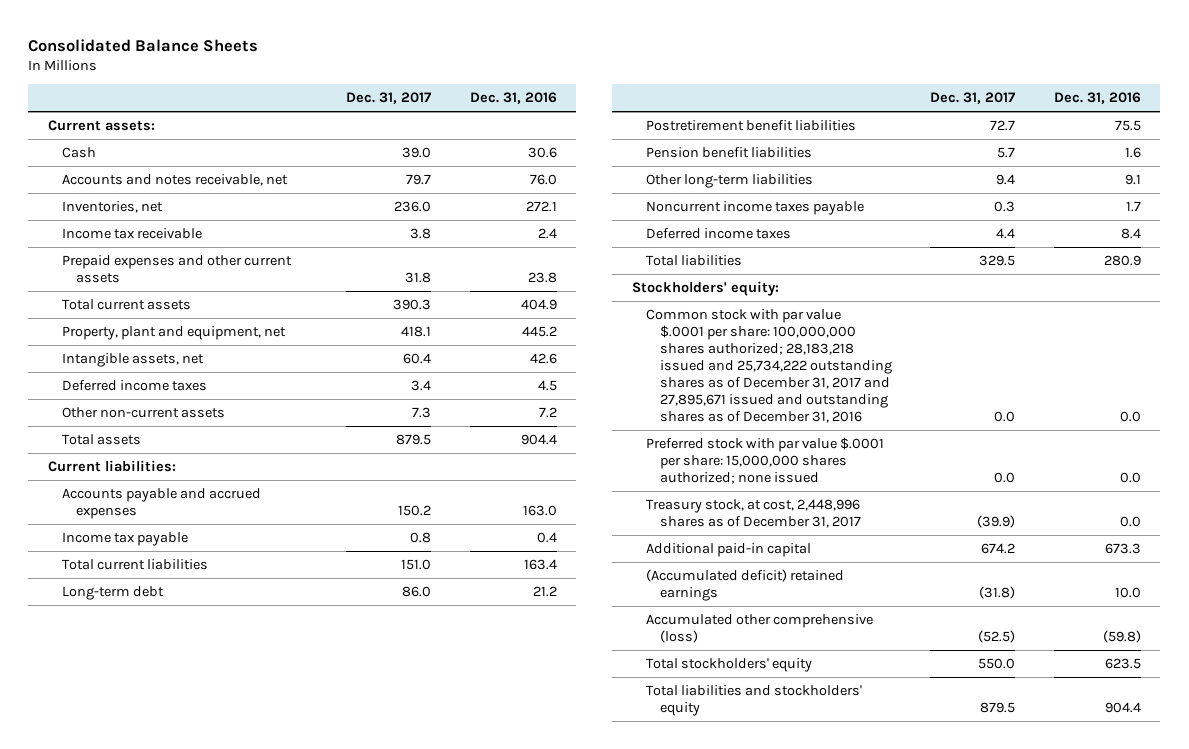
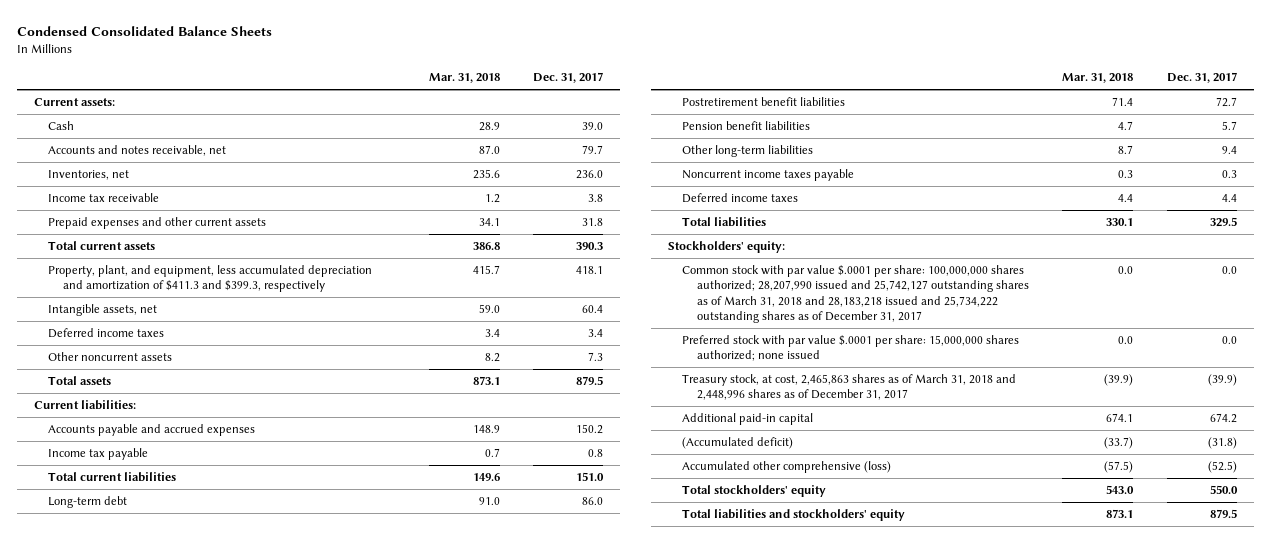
[28,38,259,52] Consolidated Balance Sheets -> [17,26,273,37] Condensed Consolidated Balance Sheets
[470,92,558,105] Dec. 31, 2016 -> none
none -> [428,73,500,84] Mar. 31, 2018
[61,325,286,340] Property, plant and equipment, net -> [48,264,373,293] Property, plant, and equipment, less accumulated depreciation and amortization of $411.3 and $399.3, respectively
[61,406,225,418] Other non-current assets -> [48,351,173,361] Other noncurrent assets
[645,308,892,423] Common stock with par value $.0001 per share: 100,000,000 shares authorized; 28,183,218 issued and 25,734,222 outstanding shares as of December 31, 2017 and 27,895,671 issued and outstanding shares as of December 31, 2016 -> [682,264,1029,324] Common stock with par value $.0001 per share: 100,000,000 shares authorized; 28,207,990 issued and 25,742,127 outstanding shares as of March 31, 2018 and 28,183,218 issued and 25,734,222 outstanding shares as of December 31, 2017
[645,498,861,528] Treasury stock, at cost, 2,448,996 shares as of December 31, 2017 -> [682,373,1017,401] Treasury stock, at cost, 2,465,863 shares as of March 31, 2018 and 2,448,996 shares as of December 31, 2017
[645,568,844,601] (Accumulated deficit) retained earnings -> [682,436,794,449] (Accumulated deficit)

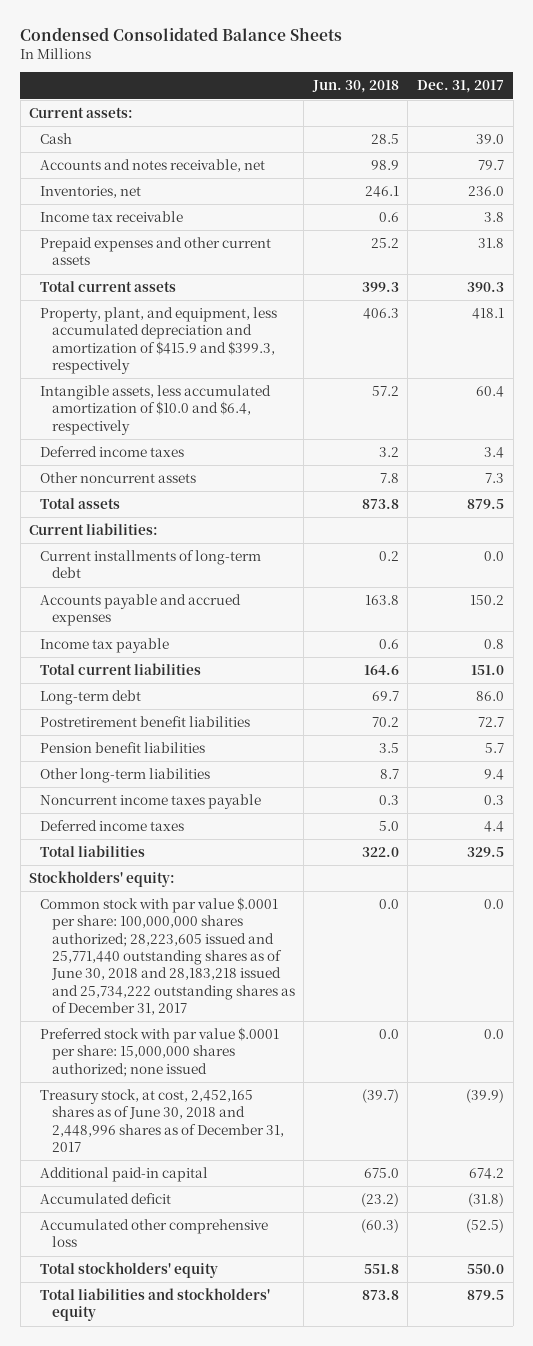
[428,73,500,84] Mar. 31, 2018 -> none
none -> [311,80,399,94] Jun. 30, 2018
[48,264,373,293] Property, plant, and equipment, less accumulated depreciation and amortization of $411.3 and $399.3, respectively -> [40,307,278,374] Property, plant, and equipment, less accumulated depreciation and amortization of $415.9 and $399.3, respectively
[48,303,158,316] Intangible assets, net -> [40,385,272,435] Intangible assets, less accumulated amortization of $10.0 and $6.4, respectively
none -> [40,550,262,579] Current installments of long-term debt
[682,264,1029,324] Common stock with par value $.0001 per share: 100,000,000 shares authorized; 28,207,990 issued and 25,742,127 outstanding shares as of March 31, 2018 and 28,183,218 issued and 25,734,222 outstanding shares as of December 31, 2017 -> [40,897,295,1015] Common stock with par value $.0001 per share: 100,000,000 shares authorized; 28,223,605 issued and 25,771,440 outstanding shares as of June 30, 2018 and 28,183,218 issued and 25,734,222 outstanding shares as of December 31, 2017
[682,373,1017,401] Treasury stock, at cost, 2,465,863 shares as of March 31, 2018 and 2,448,996 shares as of December 31, 2017 -> [40,1089,284,1152] Treasury stock, at cost, 2,452,165 shares as of June 30, 2018 and 2,448,996 shares as of December 31, 2017
[682,436,794,449] (Accumulated deficit) -> [40,1193,172,1205] Accumulated deficit
[682,460,892,473] Accumulated other comprehensive (loss) -> [40,1219,269,1248] Accumulated other comprehensive loss

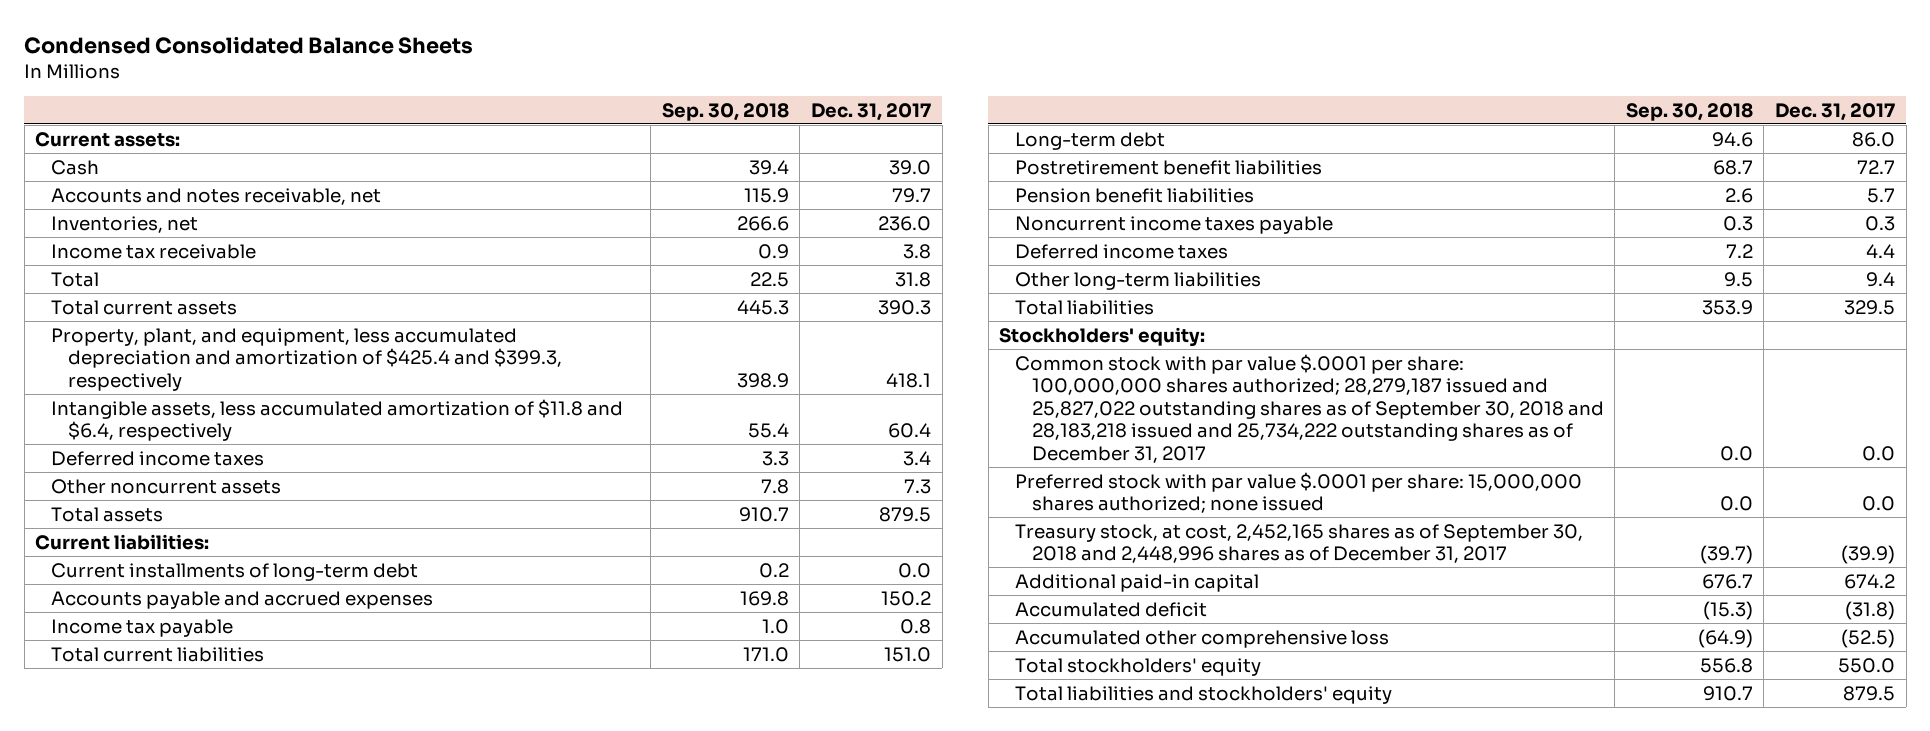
[311,80,399,94] Jun. 30, 2018 -> none
none -> [661,102,789,121] Sep. 30, 2018
[40,237,272,266] Prepaid expenses and other current assets -> [51,271,100,287] Total
[40,307,278,374] Property, plant, and equipment, less accumulated depreciation and amortization of $415.9 and $399.3, respectively -> [51,327,562,391] Property, plant, and equipment, less accumulated depreciation and amortization of $425.4 and $399.3, respectively
[40,385,272,435] Intangible assets, less accumulated amortization of $10.0 and $6.4, respectively -> [51,398,624,442] Intangible assets, less accumulated amortization of $11.8 and $6.4, respectively
[40,768,211,784] Other long-term liabilities -> [1015,271,1262,290] Other long-term liabilities
[40,897,295,1015] Common stock with par value $.0001 per share: 100,000,000 shares authorized; 28,223,605 issued and 25,771,440 outstanding shares as of June 30, 2018 and 28,183,218 issued and 25,734,222 outstanding shares as of December 31, 2017 -> [1015,353,1604,463] Common stock with par value $.0001 per share: 100,000,000 shares authorized; 28,279,187 issued and 25,827,022 outstanding shares as of September 30, 2018 and 28,183,218 issued and 25,734,222 outstanding shares as of December 31, 2017
[40,1089,284,1152] Treasury stock, at cost, 2,452,165 shares as of June 30, 2018 and 2,448,996 shares as of December 31, 2017 -> [1015,523,1584,564] Treasury stock, at cost, 2,452,165 shares as of September 30, 2018 and 2,448,996 shares as of December 31, 2017

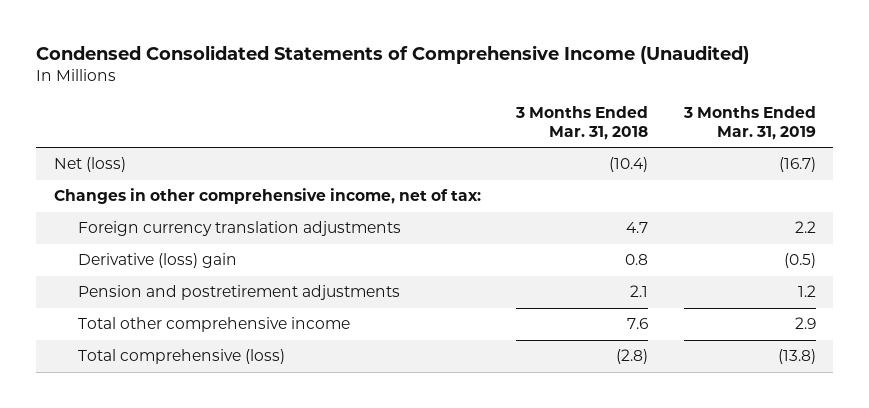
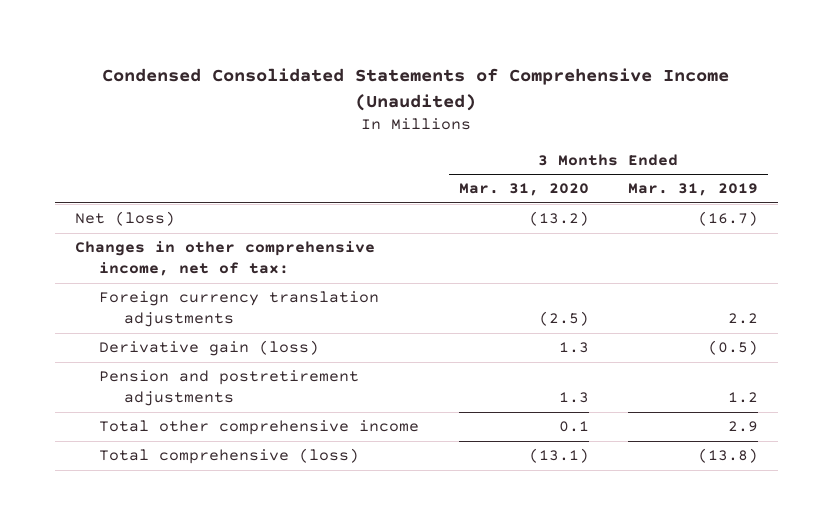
[515,105,649,141] 3 Months Ended Mar. 31, 2018 -> none
none -> [458,183,589,197] Mar. 31, 2020
[78,253,238,269] Derivative (loss) gain -> [99,340,320,357] Derivative gain (loss)

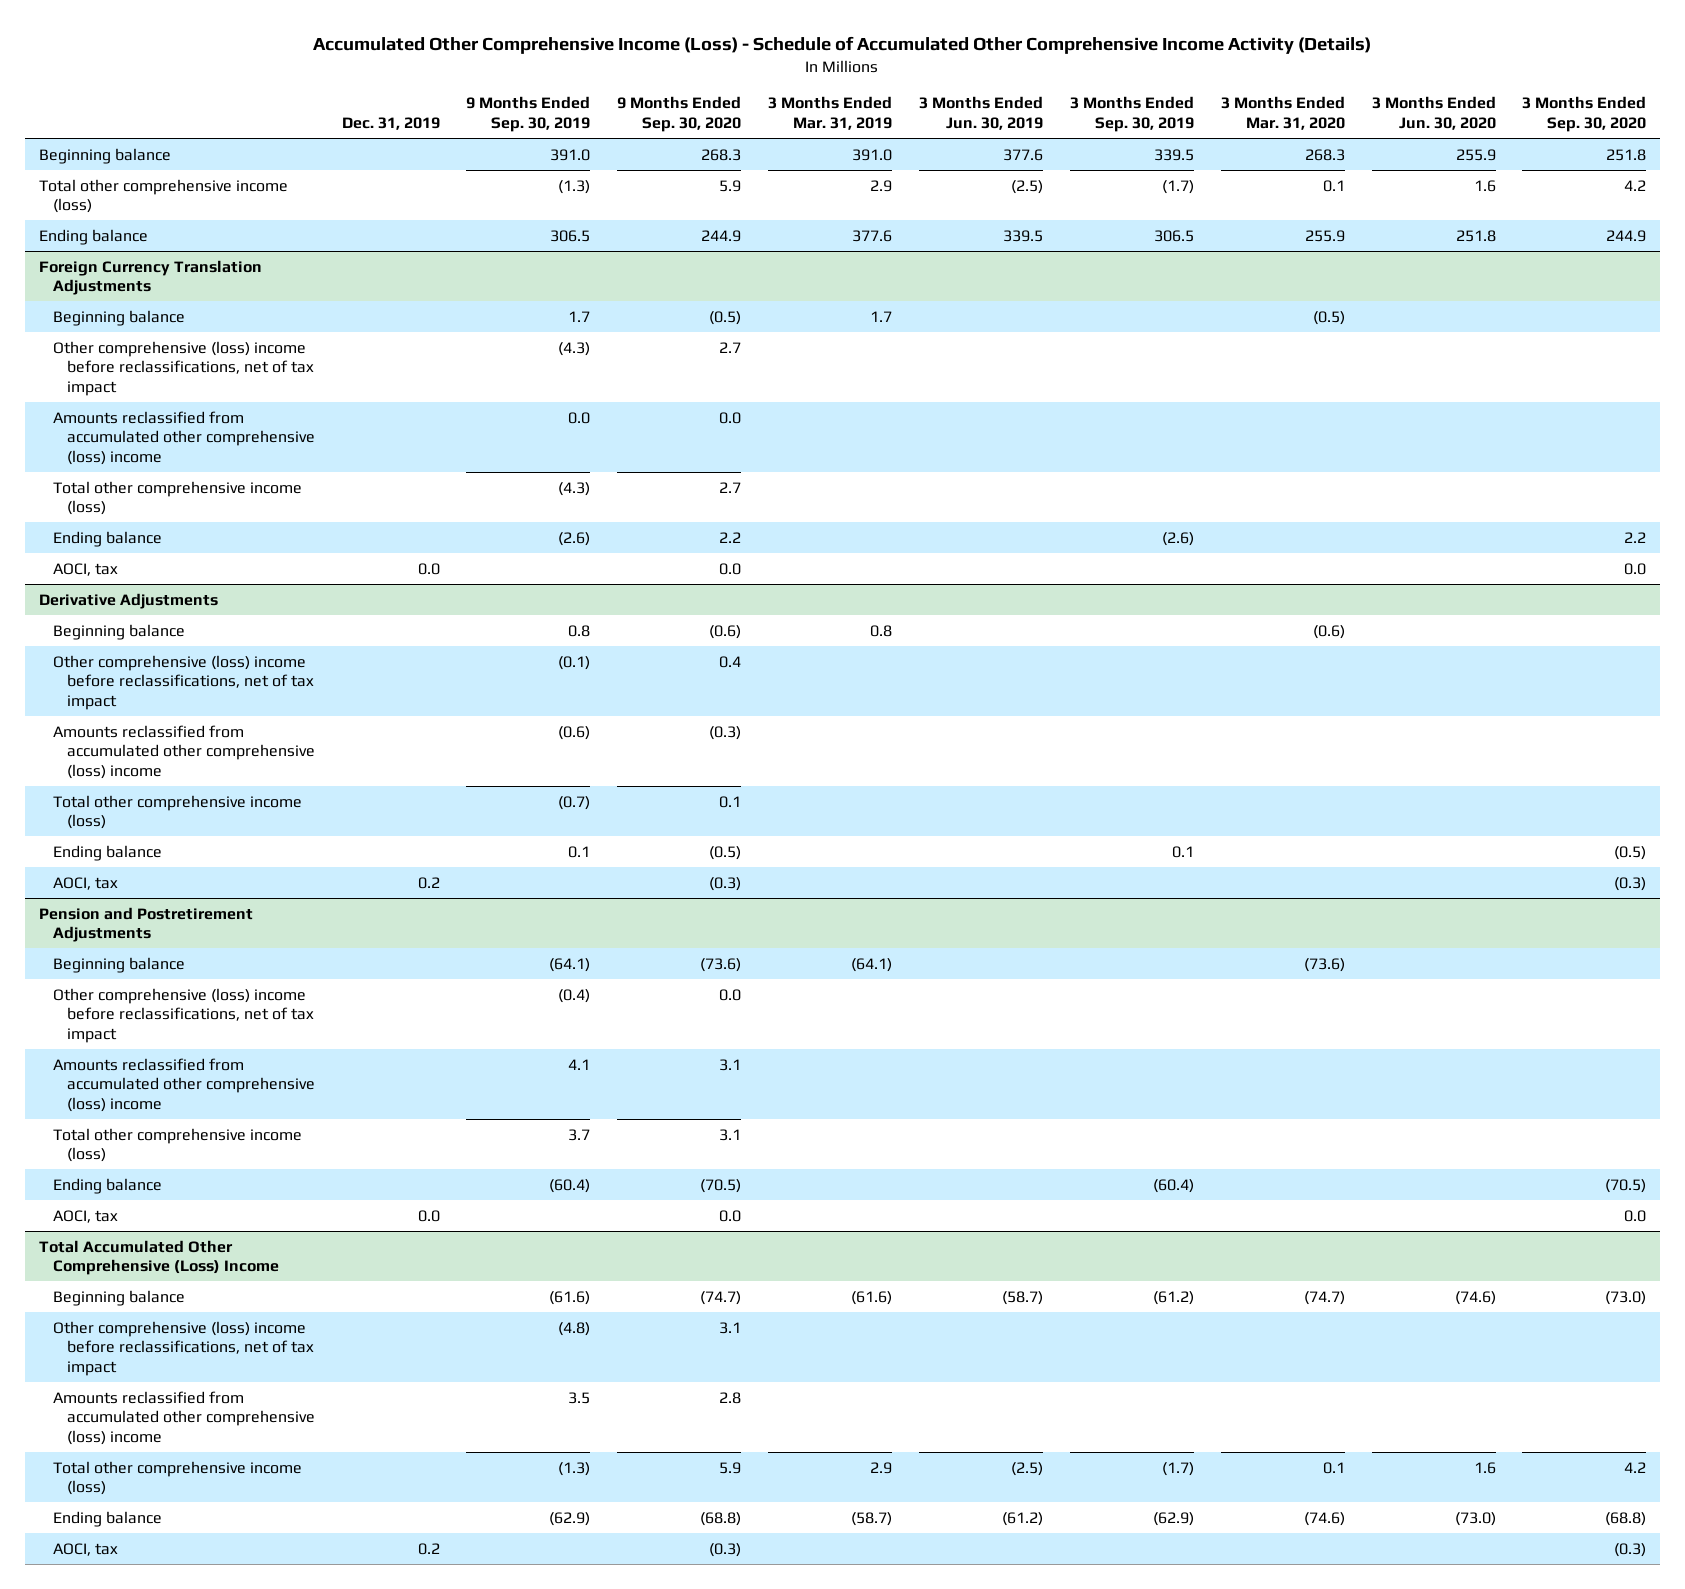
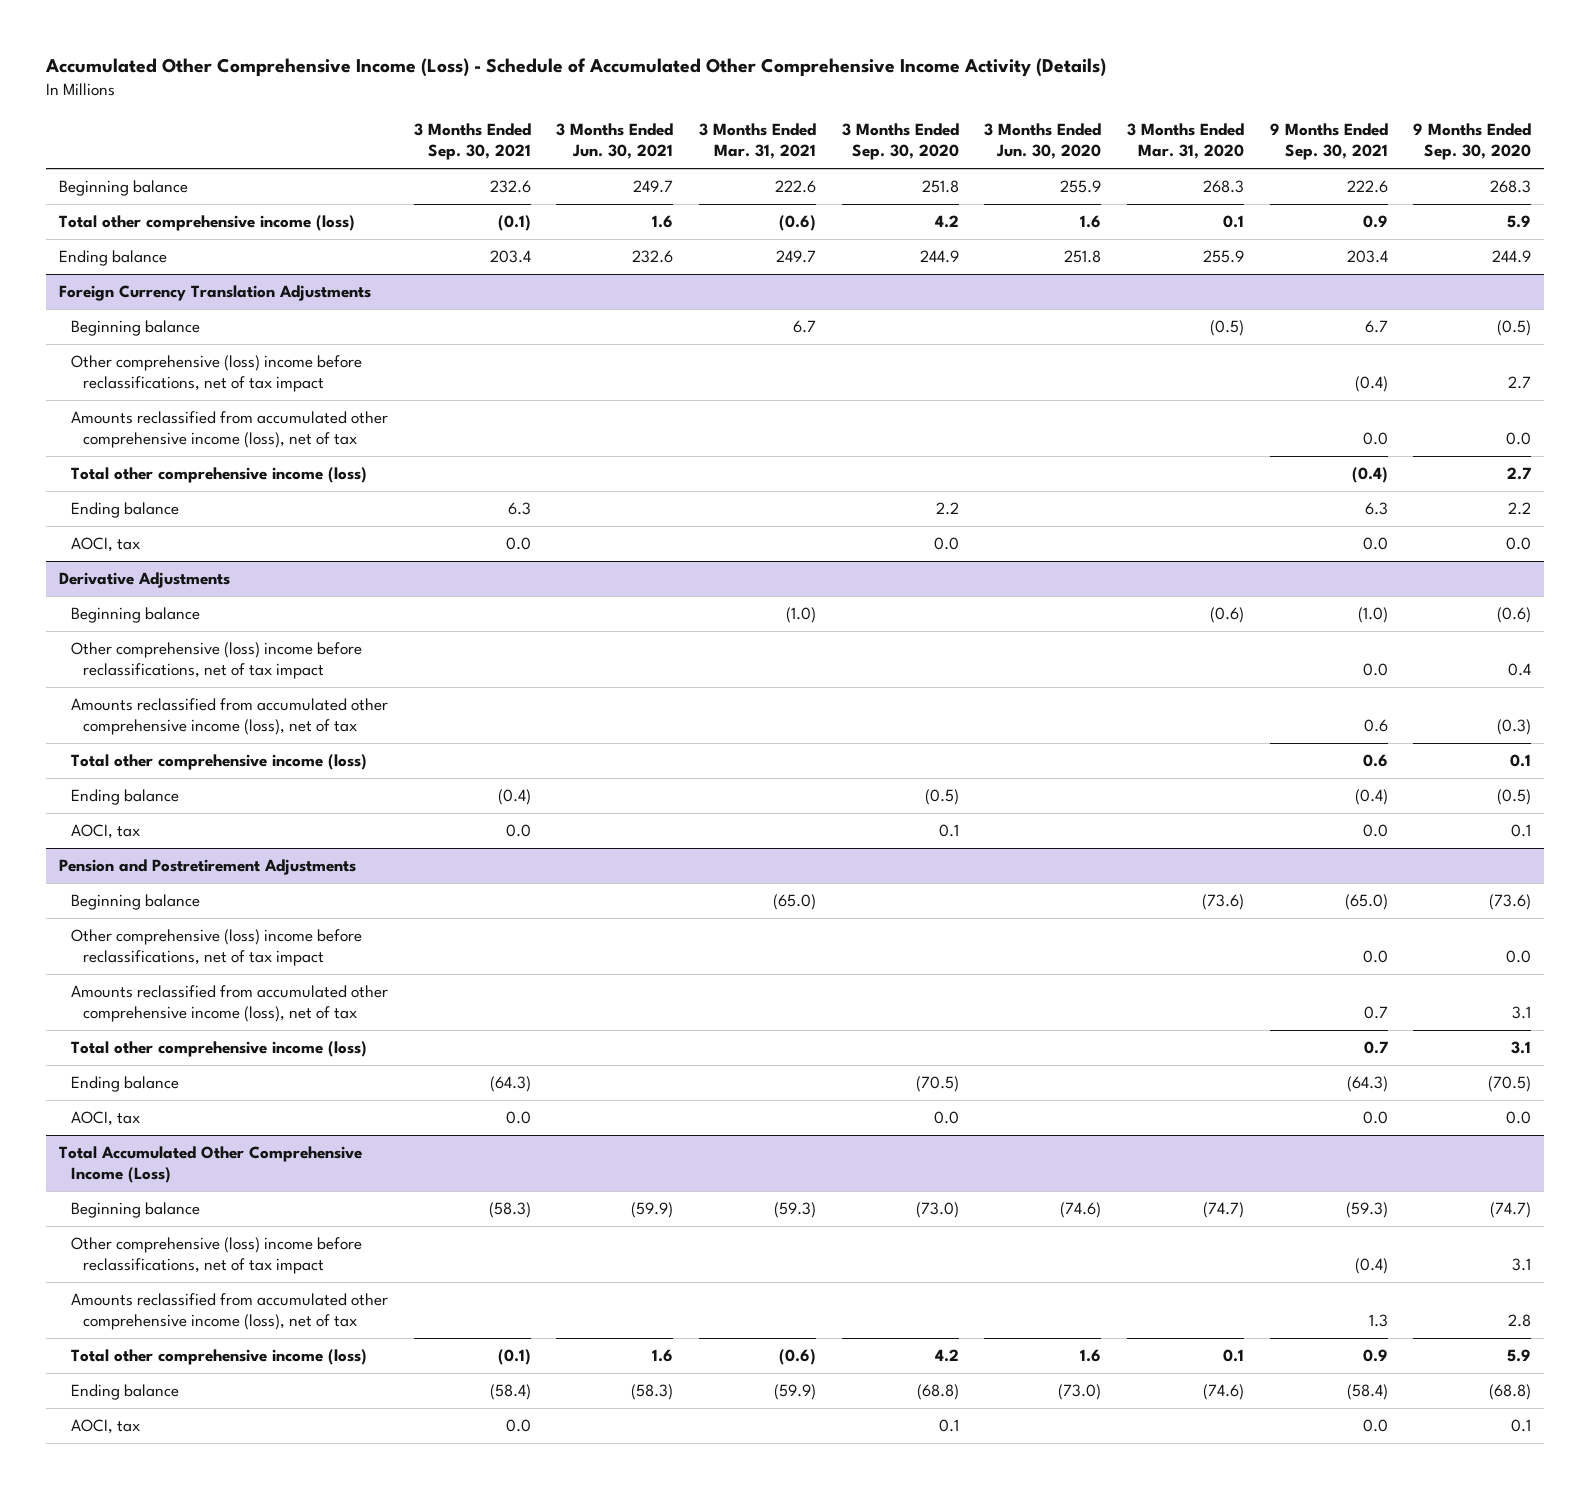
[341,117,440,131] Dec. 31, 2019 -> none
[466,96,591,133] 9 Months Ended Sep. 30, 2019 -> none
[768,96,893,131] 3 Months Ended Mar. 31, 2019 -> none
[918,96,1043,131] 3 Months Ended Jun. 30, 2019 -> none
[1069,96,1194,133] 3 Months Ended Sep. 30, 2019 -> none
none -> [413,122,531,161] 3 Months Ended Sep. 30, 2021
none -> [556,122,674,160] 3 Months Ended Jun. 30, 2021
none -> [698,122,816,160] 3 Months Ended Mar. 31, 2021
none -> [1269,122,1388,161] 9 Months Ended Sep. 30, 2021
[52,410,315,465] Amounts reclassified from accumulated other comprehensive (loss) income -> [70,410,388,449] Amounts reclassified from accumulated other comprehensive income (loss), net of tax
[52,724,315,779] Amounts reclassified from accumulated other comprehensive (loss) income -> [70,697,388,736] Amounts reclassified from accumulated other comprehensive income (loss), net of tax
[709,876,742,891] (0.3) -> [1511,823,1532,837] 0.1
[1614,876,1647,891] (0.3) -> [938,823,959,837] 0.1
[52,1057,315,1112] Amounts reclassified from accumulated other comprehensive (loss) income -> [70,984,388,1023] Amounts reclassified from accumulated other comprehensive income (loss), net of tax
[38,1239,279,1276] Total Accumulated Other Comprehensive (Loss) Income -> [58,1145,362,1184] Total Accumulated Other Comprehensive Income (Loss)
[52,1390,315,1445] Amounts reclassified from accumulated other comprehensive (loss) income -> [70,1292,388,1331] Amounts reclassified from accumulated other comprehensive income (loss), net of tax
[709,1542,742,1557] (0.3) -> [1511,1418,1532,1432] 0.1
[1614,1542,1647,1557] (0.3) -> [938,1418,959,1432] 0.1

